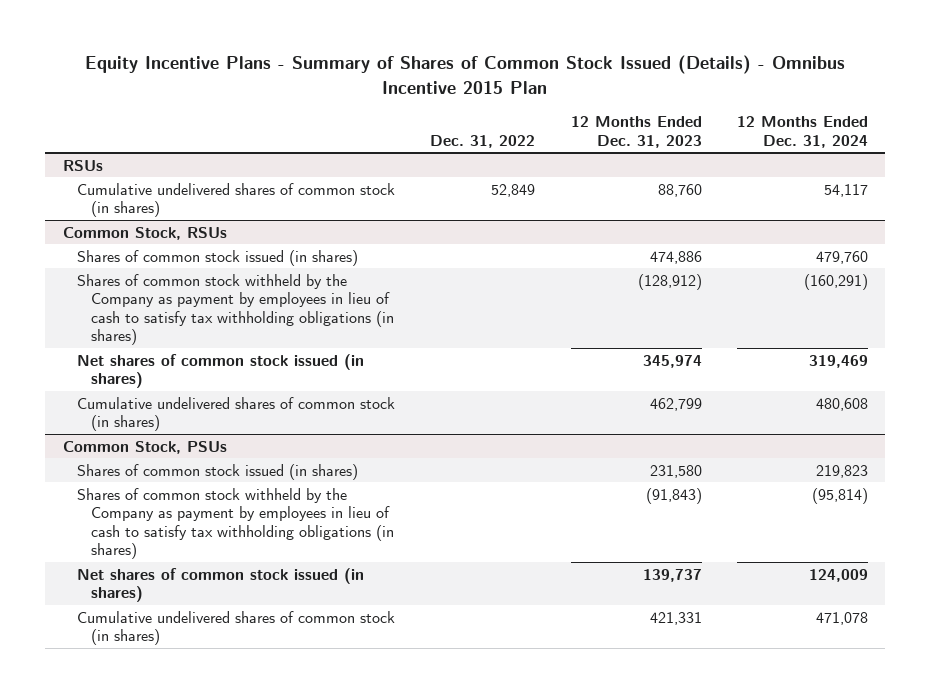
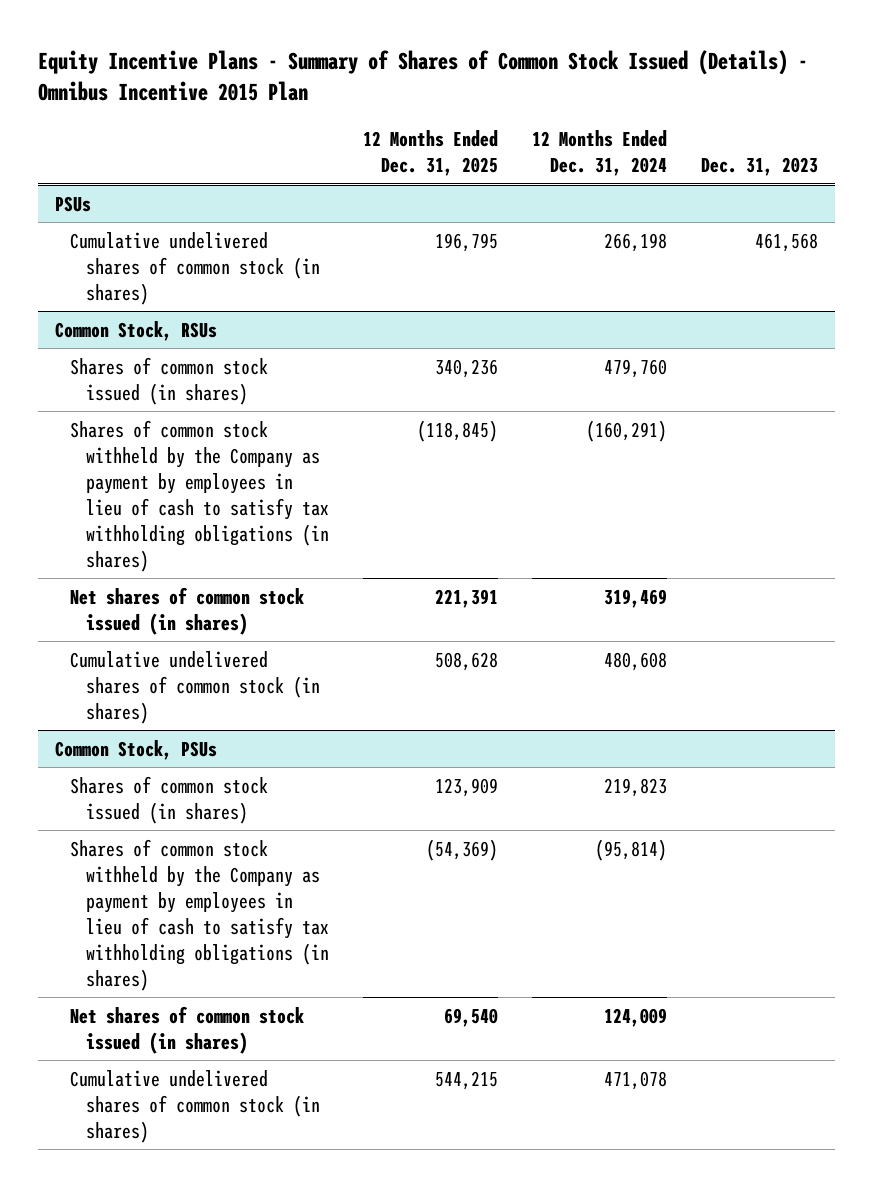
[430,134,536,148] Dec. 31, 2022 -> none
[570,116,702,148] 12 Months Ended Dec. 31, 2023 -> none
none -> [362,129,498,176] 12 Months Ended Dec. 31, 2025
none -> [700,156,818,176] Dec. 31, 2023
[62,159,103,171] RSUs -> [54,195,91,212] PSUs
[823,183,868,197] 54,117 -> [603,232,667,252] 266,198

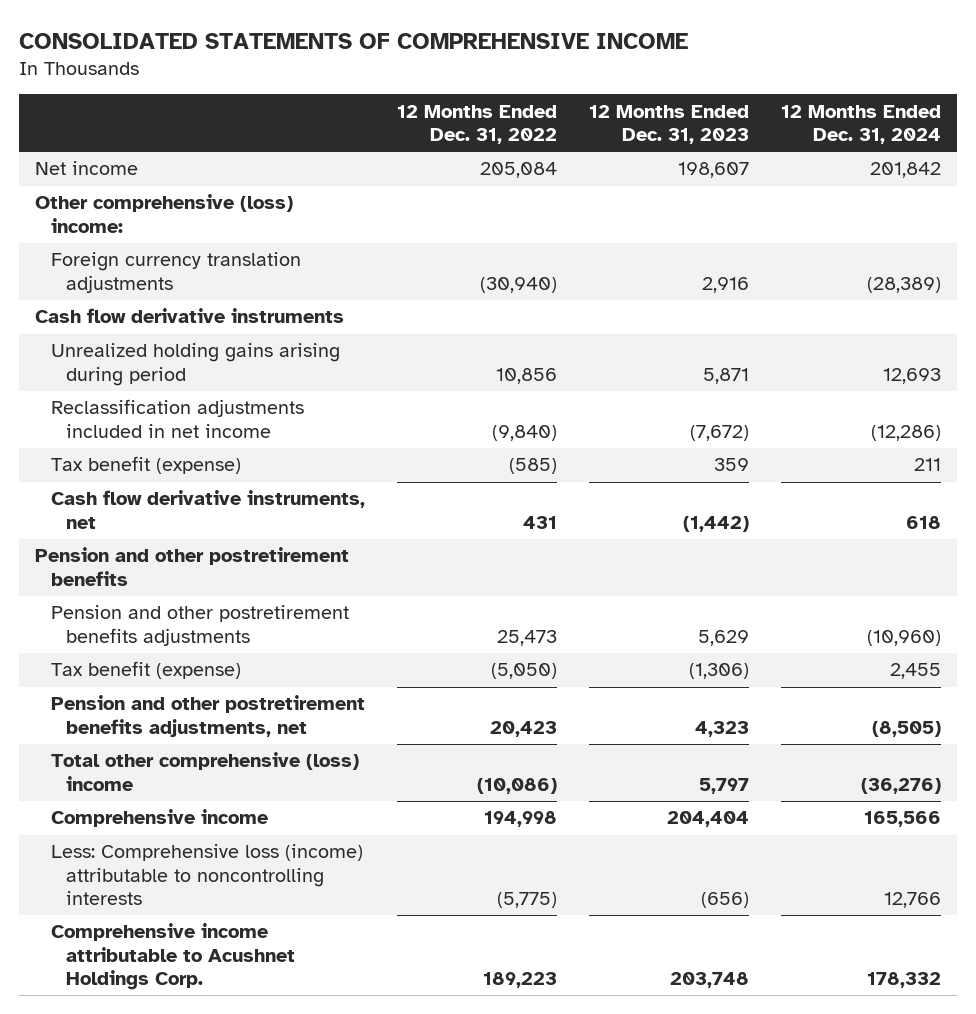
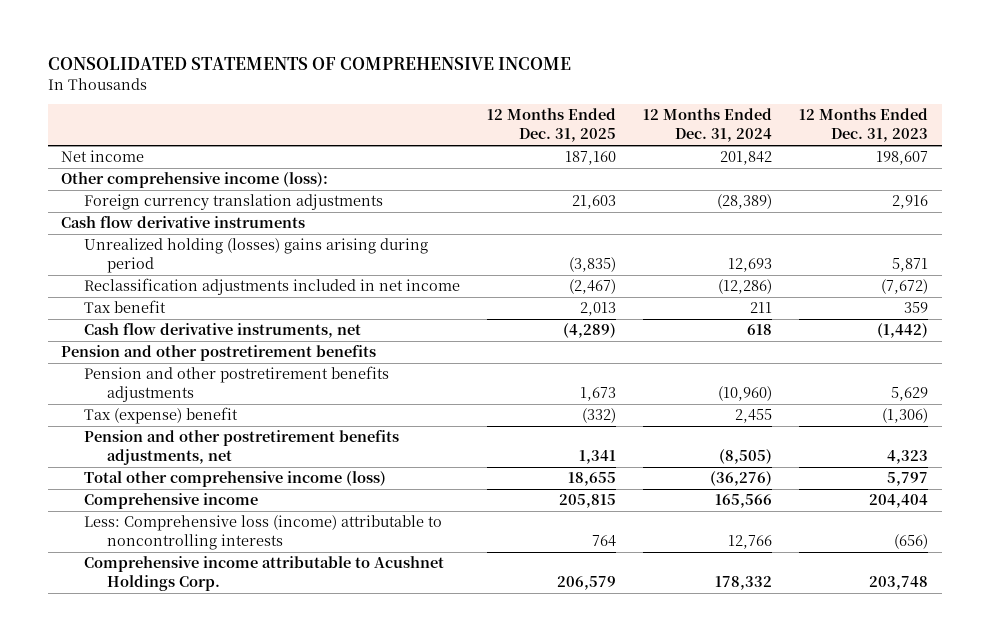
[396,104,557,145] 12 Months Ended Dec. 31, 2022 -> none
none -> [487,108,617,143] 12 Months Ended Dec. 31, 2025
[34,194,293,233] Other comprehensive (loss) income: -> [61,172,329,189] Other comprehensive income (loss):
[50,343,340,386] Unrealized holding gains arising during period -> [83,238,428,274] Unrealized holding (losses) gains arising during period
[50,456,241,475] Tax benefit (expense) -> [83,300,166,314] Tax benefit
[50,661,241,680] Tax benefit (expense) -> [83,407,238,425] Tax (expense) benefit
[50,752,359,791] Total other comprehensive (loss) income -> [83,471,386,488] Total other comprehensive income (loss)

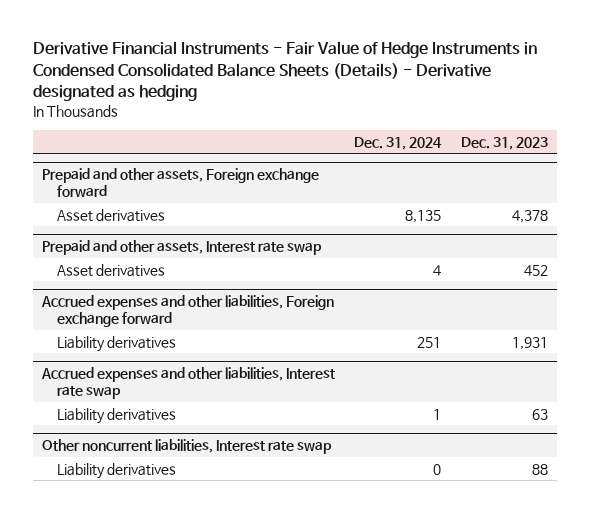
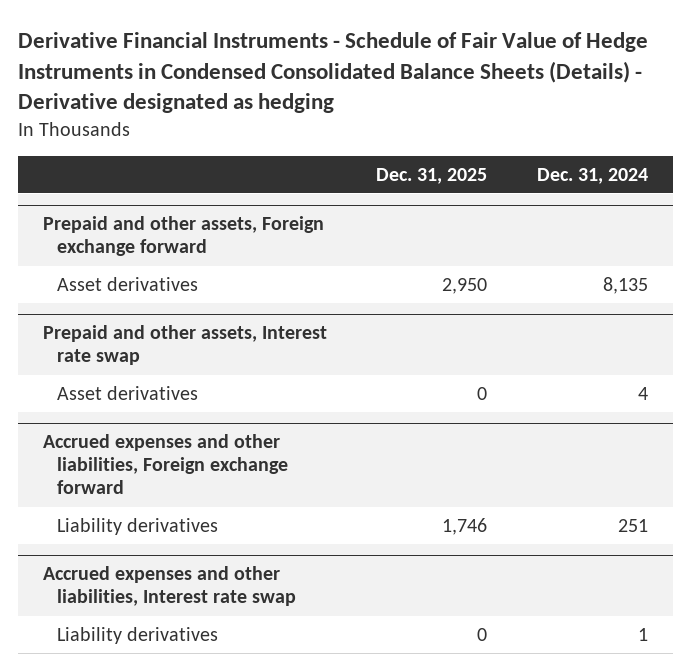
[32,41,537,102] Derivative Financial Instruments - Fair Value of Hedge Instruments in Condensed Consolidated Balance Sheets (Details) - Derivative designated as hedging -> [17,32,648,114] Derivative Financial Instruments - Schedule of Fair Value of Hedge Instruments in Condensed Consolidated Balance Sheets (Details) - Derivative designated as hedging
[460,136,548,150] Dec. 31, 2023 -> none
none -> [376,167,488,184] Dec. 31, 2025
[42,439,333,455] Other noncurrent liabilities, Interest rate swap -> none
[57,462,177,479] Liability derivatives -> none

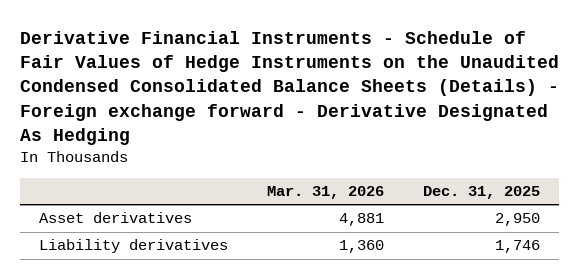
[17,32,648,114] Derivative Financial Instruments - Schedule of Fair Value of Hedge Instruments in Condensed Consolidated Balance Sheets (Details) - Derivative designated as hedging -> [19,30,559,146] Derivative Financial Instruments - Schedule of Fair Values of Hedge Instruments on the Unaudited Condensed Consolidated Balance Sheets (Details) - Foreign exchange forward - Derivative Designated As Hedging
[536,167,648,184] Dec. 31, 2024 -> none
none -> [266,186,384,200] Mar. 31, 2026
[42,216,324,257] Prepaid and other assets, Foreign exchange forward -> none
[42,325,327,366] Prepaid and other assets, Interest rate swap -> none
[57,385,199,400] Asset derivatives -> none
[42,434,289,495] Accrued expenses and other liabilities, Foreign exchange forward -> none
[42,566,297,607] Accrued expenses and other liabilities, Interest rate swap -> none
[57,626,219,644] Liability derivatives -> none

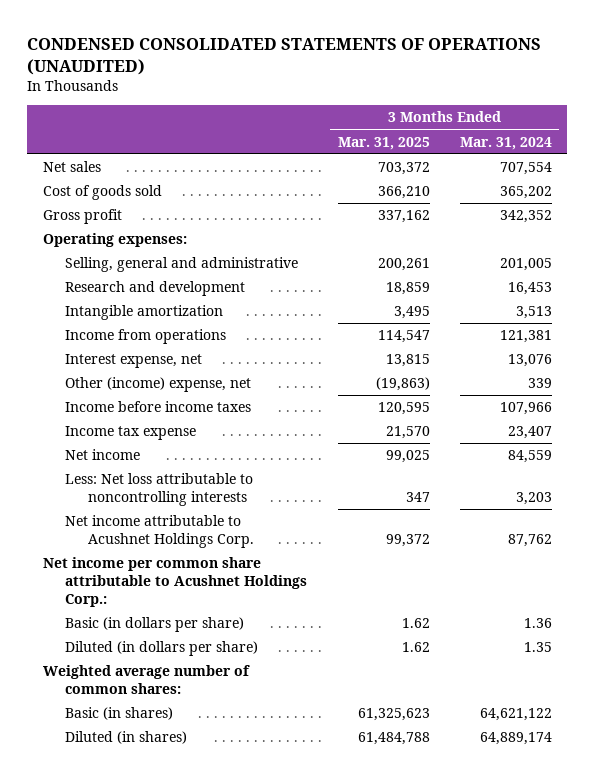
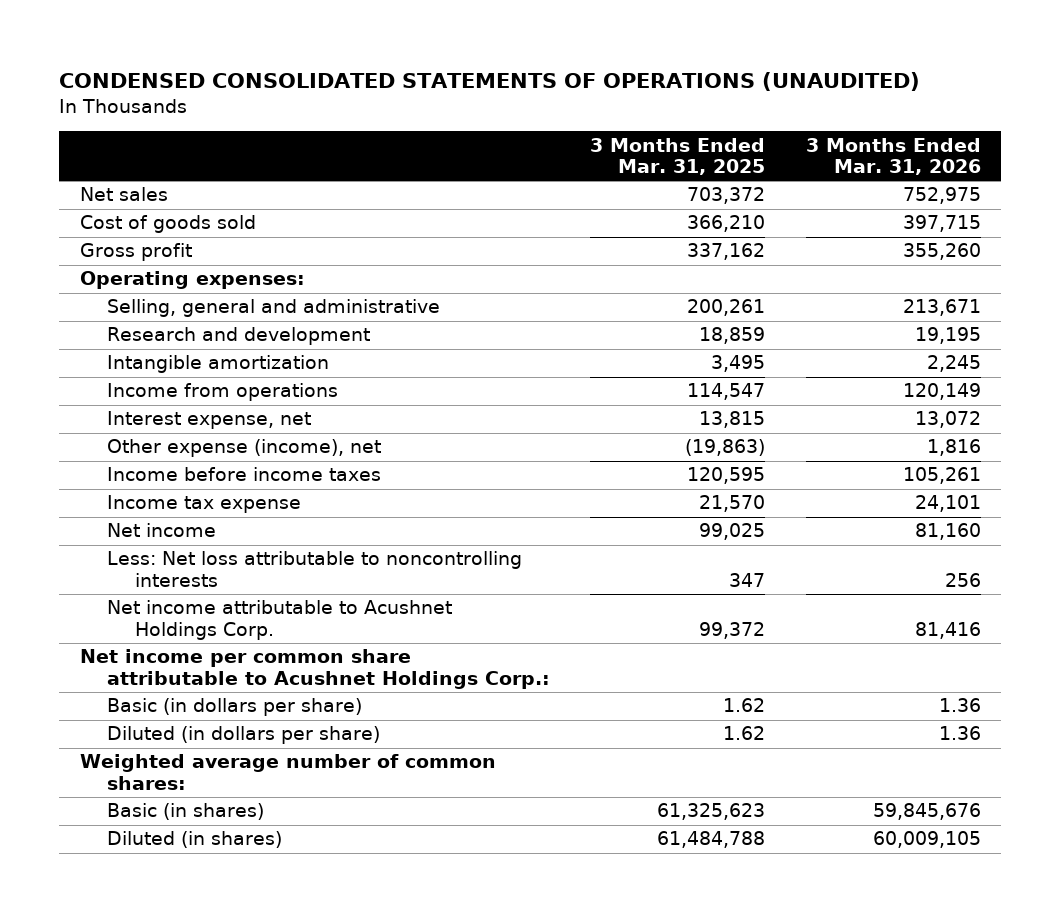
[459,136,552,150] Mar. 31, 2024 -> none
none -> [805,137,981,176] 3 Months Ended Mar. 31, 2026
[65,377,252,393] Other (income) expense, net -> [107,439,382,458] Other expense (income), net

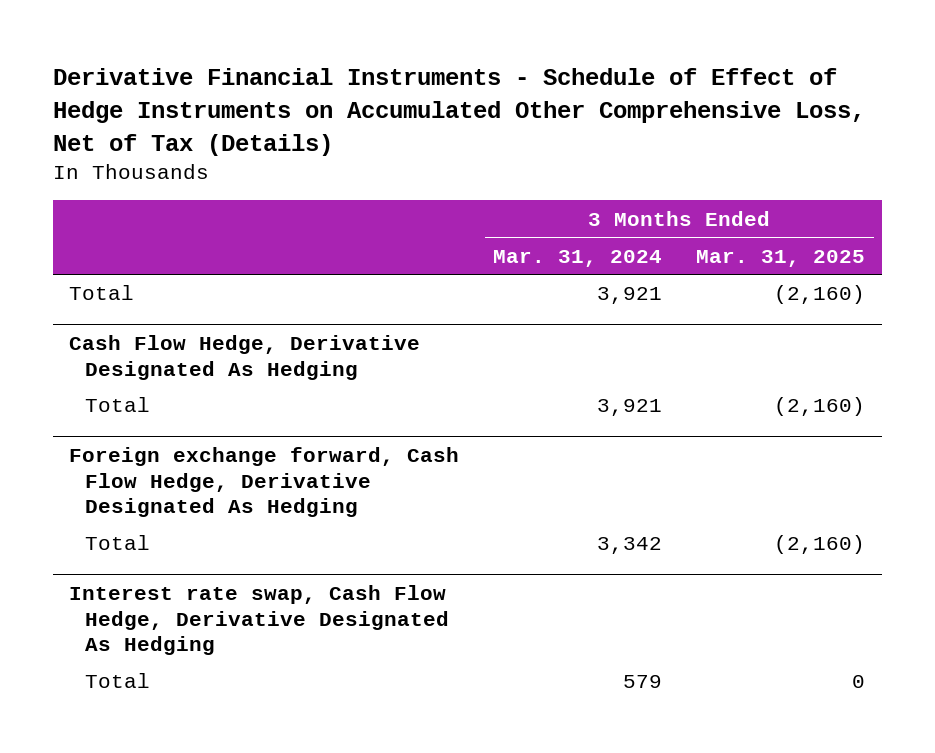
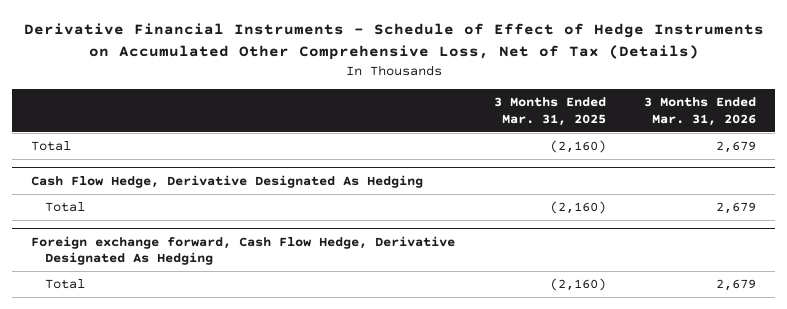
[493,249,663,267] Mar. 31, 2024 -> none
none -> [644,97,757,126] 3 Months Ended Mar. 31, 2026
[69,585,449,656] Interest rate swap, Cash Flow Hedge, Derivative Designated As Hedging -> none
[84,673,150,689] Total -> none

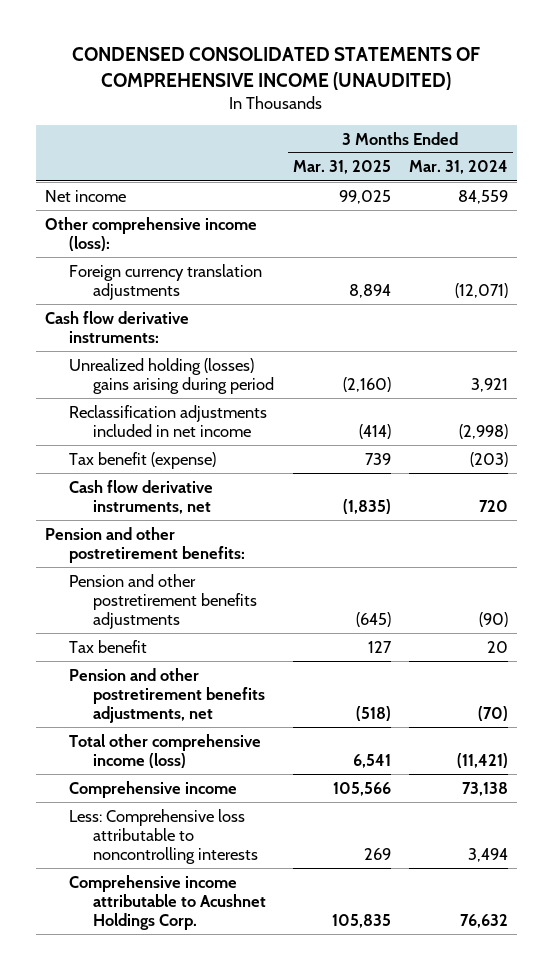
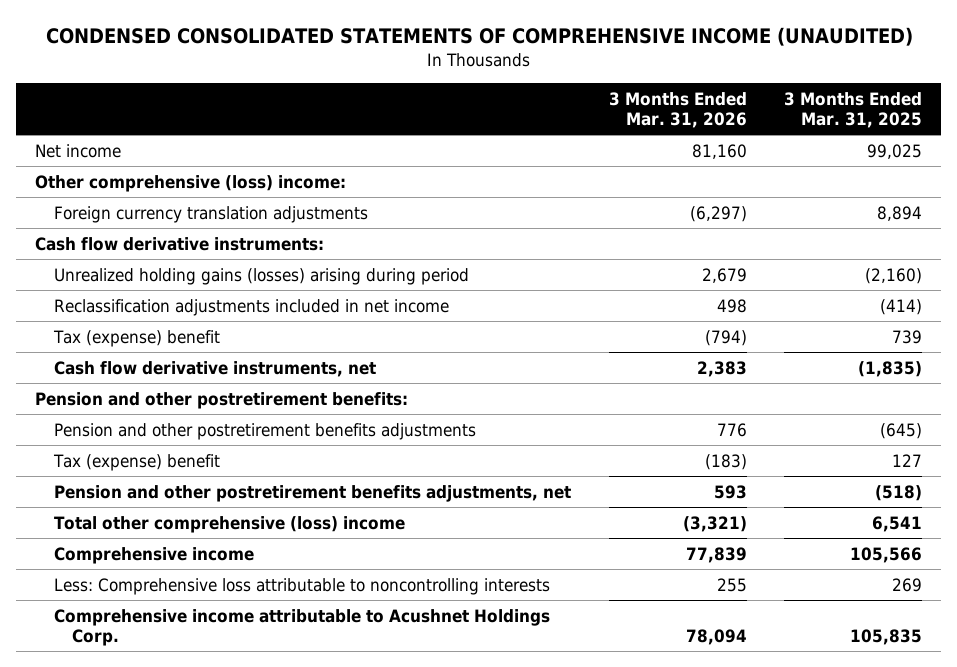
[409,160,509,175] Mar. 31, 2024 -> none
none -> [608,91,747,129] 3 Months Ended Mar. 31, 2026
[44,216,257,251] Other comprehensive income (loss): -> [34,174,346,192] Other comprehensive (loss) income:
[68,357,275,394] Unrealized holding (losses) gains arising during period -> [53,267,469,285] Unrealized holding gains (losses) arising during period
[68,451,216,469] Tax benefit (expense) -> [52,329,220,347] Tax (expense) benefit
[68,639,147,653] Tax benefit -> [52,453,220,471] Tax (expense) benefit
[68,733,261,768] Total other comprehensive income (loss) -> [53,515,405,533] Total other comprehensive (loss) income

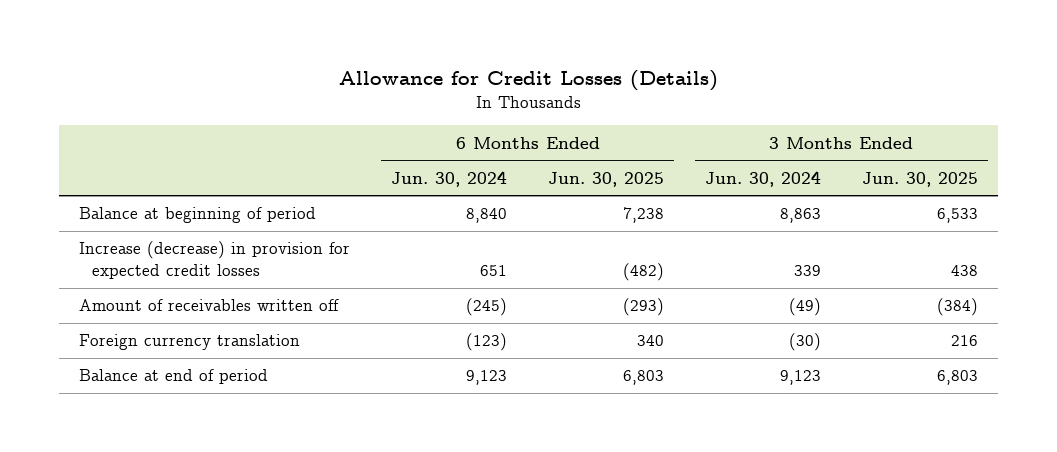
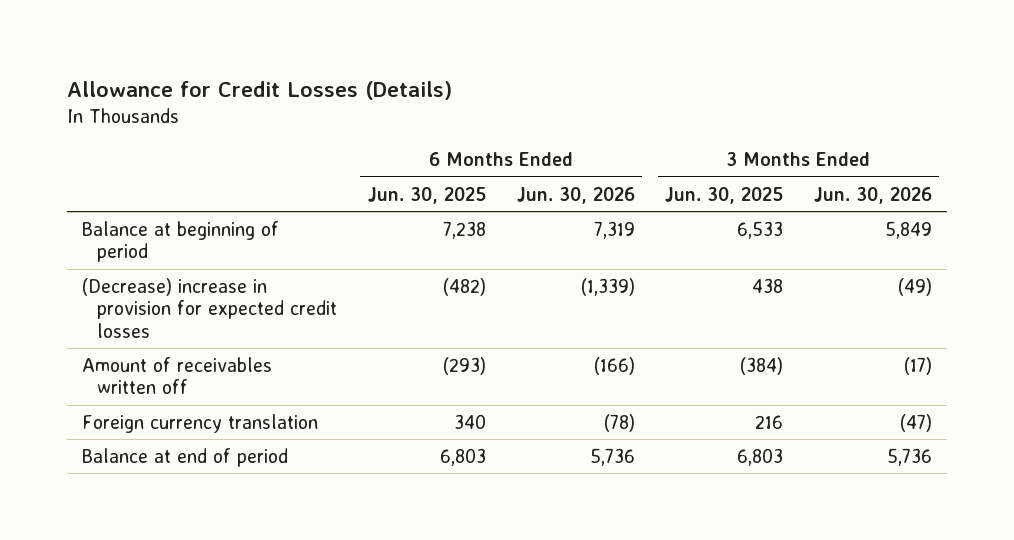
[391,170,508,187] Jun. 30, 2024 -> none
[704,170,821,187] Jun. 30, 2024 -> none
none -> [516,186,635,204] Jun. 30, 2026
none -> [813,186,932,204] Jun. 30, 2026
[79,241,351,280] Increase (decrease) in provision for expected credit losses -> [82,277,338,338] (Decrease) increase in provision for expected credit losses

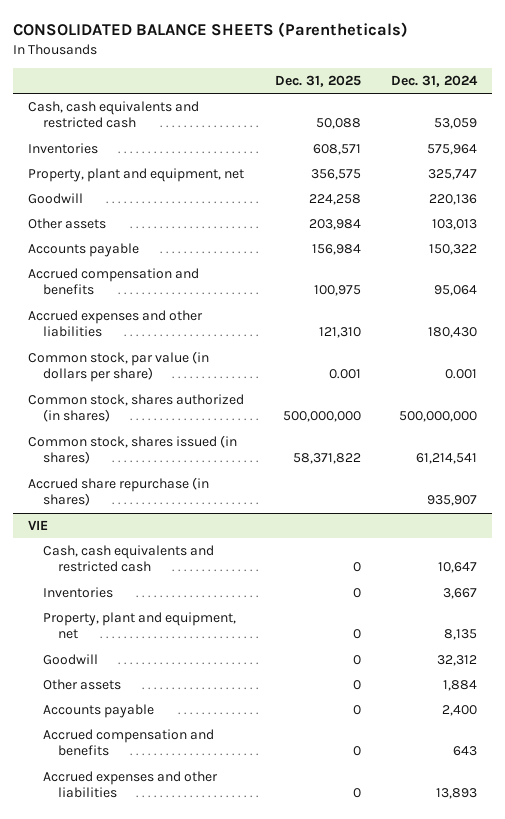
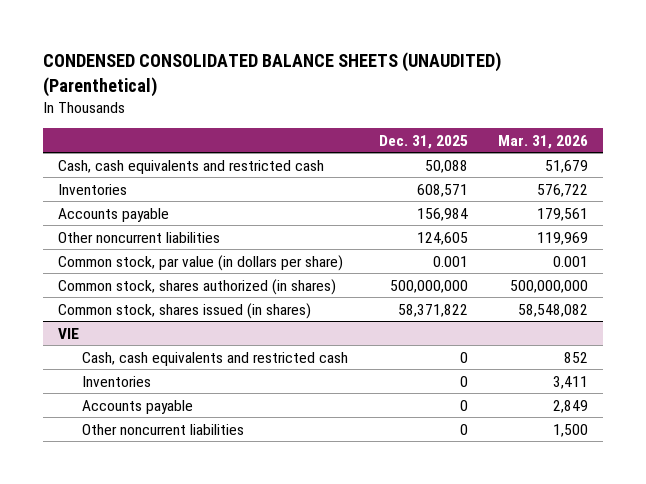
[12,21,408,37] CONSOLIDATED BALANCE SHEETS (Parentheticals) -> [43,52,502,97] CONDENSED CONSOLIDATED BALANCE SHEETS (UNAUDITED) (Parenthetical)
[391,75,479,88] Dec. 31, 2024 -> none
none -> [497,134,588,149] Mar. 31, 2026
[28,168,245,183] Property, plant and equipment, net -> none
[28,193,84,205] Goodwill -> none
[28,218,107,230] Other assets -> none
[28,268,200,296] Accrued compensation and benefits -> none
[28,310,204,338] Accrued expenses and other liabilities -> none
none -> [58,231,221,243] Other noncurrent liabilities
[28,477,210,507] Accrued share repurchase (in shares) -> none
[43,612,237,640] Property, plant and equipment, net -> none
[43,654,99,666] Goodwill -> none
[43,679,122,691] Other assets -> none
[43,729,215,757] Accrued compensation and benefits -> none
[43,771,219,799] Accrued expenses and other liabilities -> none
none -> [82,423,245,435] Other noncurrent liabilities

